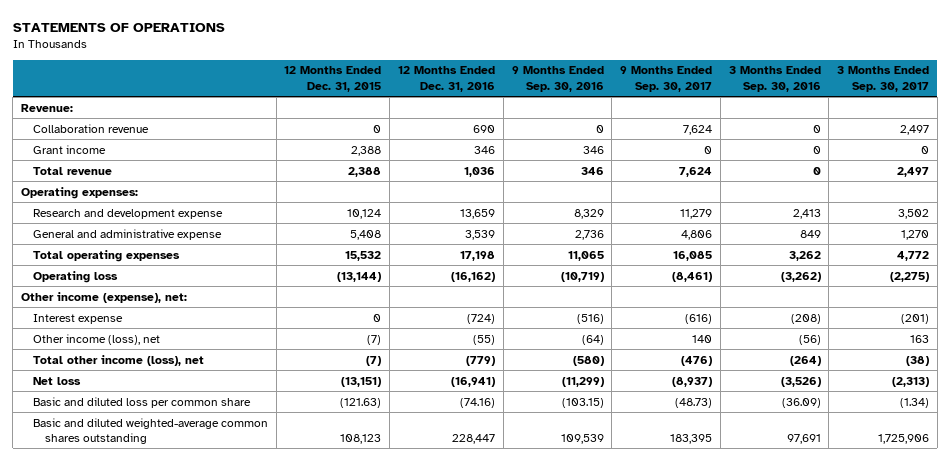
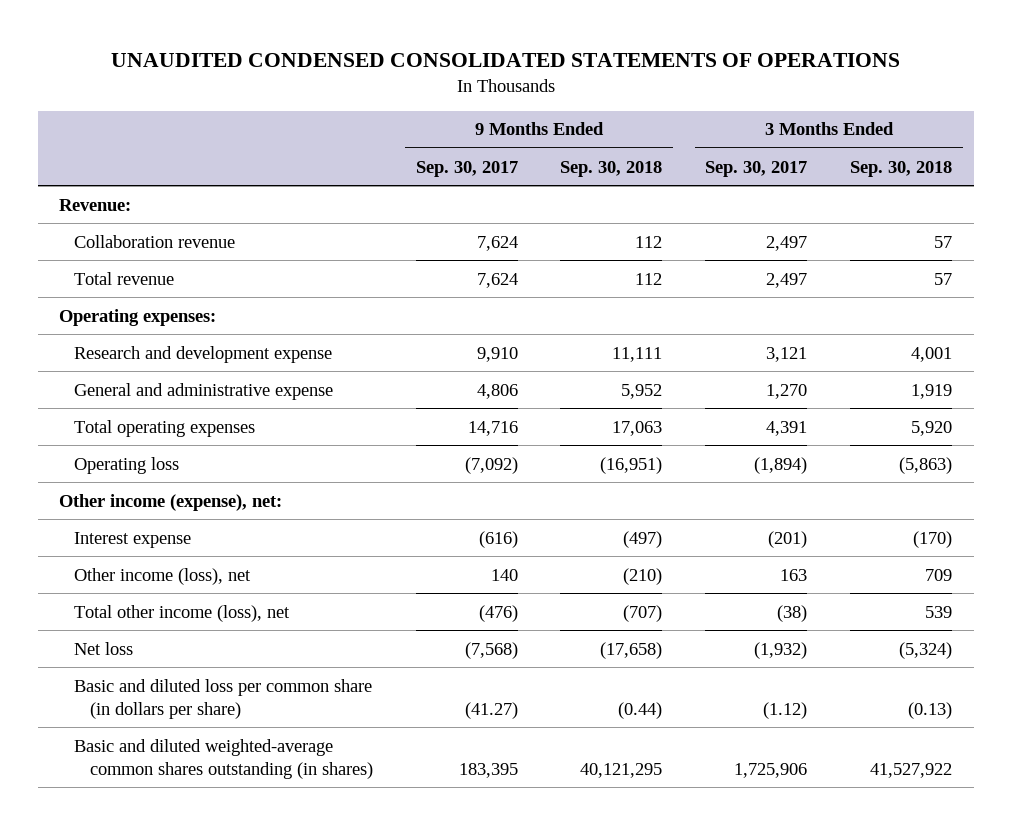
[12,22,225,32] STATEMENTS OF OPERATIONS -> [110,52,900,67] UNAUDITED CONDENSED CONSOLIDATED STATEMENTS OF OPERATIONS
[284,66,382,92] 12 Months Ended Dec. 31, 2015 -> none
[397,66,495,92] 12 Months Ended Dec. 31, 2016 -> none
[511,66,604,92] 9 Months Ended Sep. 30, 2016 -> none
[728,66,821,92] 3 Months Ended Sep. 30, 2016 -> none
none -> [560,160,663,177] Sep. 30, 2018
none -> [850,160,953,177] Sep. 30, 2018
[32,144,106,154] Grant income -> none
[680,208,713,219] 11,279 -> [476,346,518,362] 9,910
[898,208,930,219] 3,502 -> [766,346,808,362] 3,121
[673,250,713,261] 16,085 -> [467,420,518,436] 14,716
[897,250,930,261] 4,772 -> [766,420,808,436] 4,391
[672,271,713,282] (8,461) -> [464,456,518,474] (7,092)
[890,271,930,282] (2,275) -> [754,456,808,474] (1,894)
[672,376,713,387] (8,937) -> [464,641,518,659] (7,568)
[892,376,930,387] (2,313) -> [754,641,808,659] (1,932)
[32,396,251,408] Basic and diluted loss per common share -> [74,678,373,719] Basic and diluted loss per common share (in dollars per share)
[675,397,713,408] (48.73) -> [464,701,518,719] (41.27)
[900,397,930,408] (1.34) -> [763,701,808,719] (1.12)
[32,417,268,444] Basic and diluted weighted-average common shares outstanding -> [74,738,373,779] Basic and diluted weighted-average common shares outstanding (in shares)

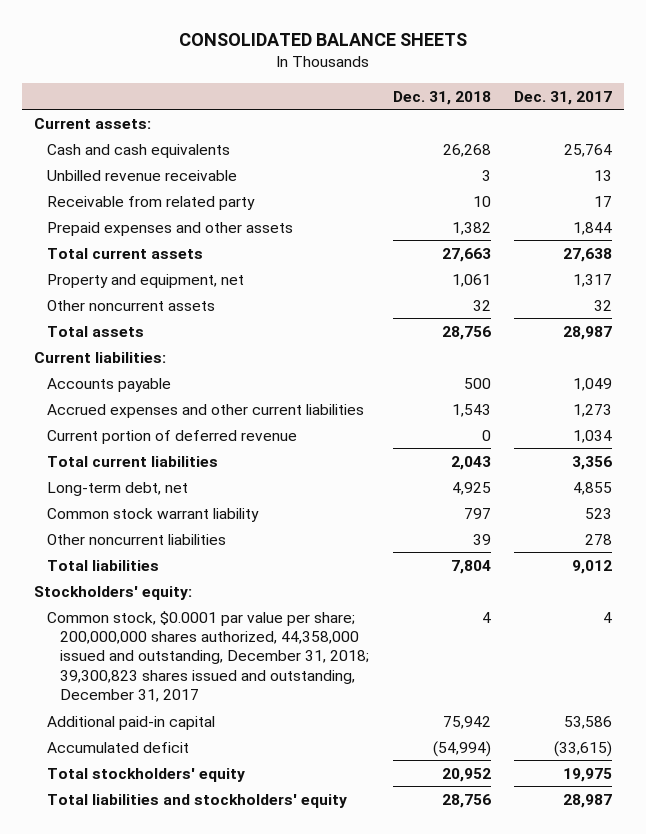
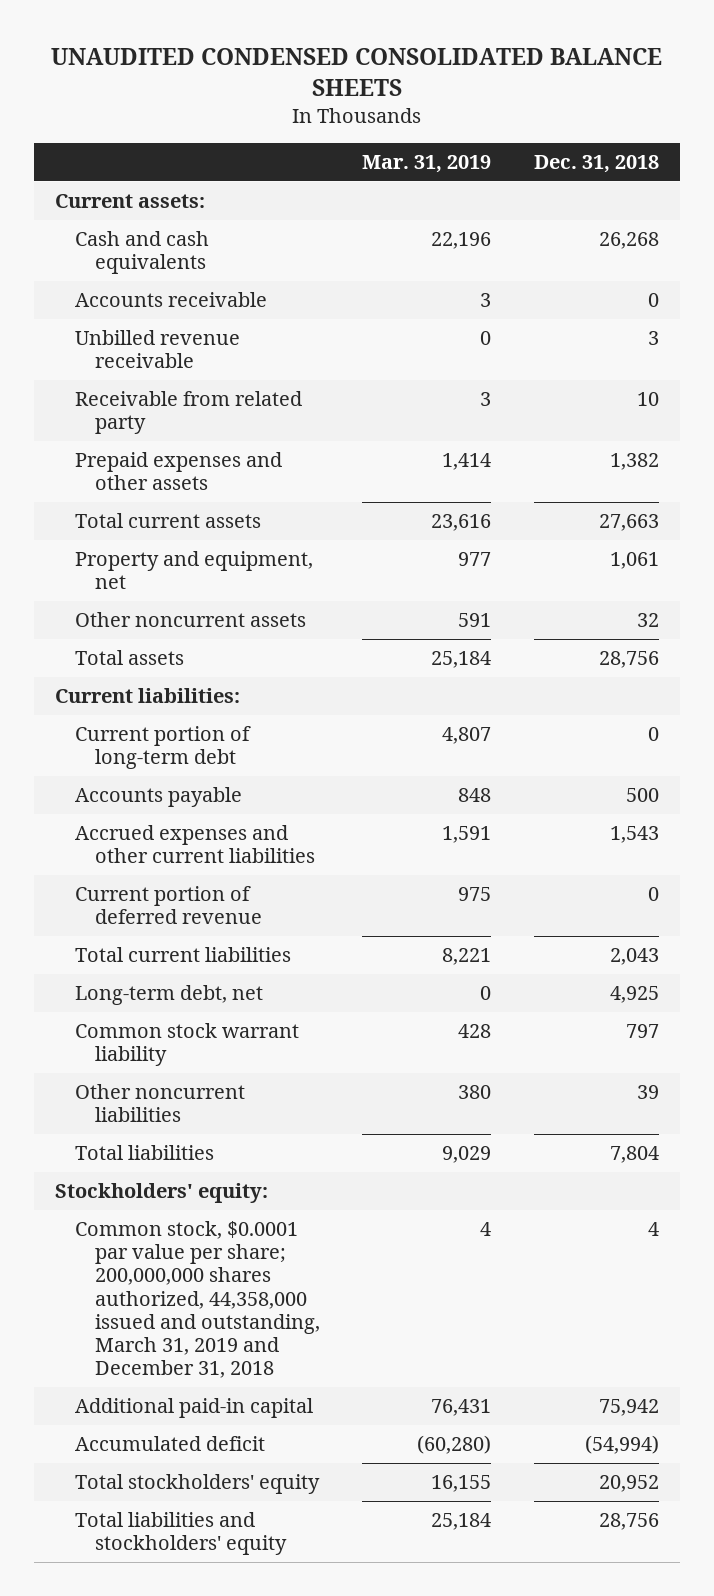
[179,33,468,47] CONSOLIDATED BALANCE SHEETS -> [51,47,663,96] UNAUDITED CONDENSED CONSOLIDATED BALANCE SHEETS
[514,90,613,105] Dec. 31, 2017 -> none
none -> [362,154,492,173] Mar. 31, 2019
none -> [75,292,268,308] Accounts receivable
none -> [75,726,252,770] Current portion of long-term debt
[46,610,369,703] Common stock, $0.0001 par value per share; 200,000,000 shares authorized, 44,358,000 issued and outstanding, December 31, 2018; 39,300,823 shares issued and outstanding, December 31, 2017 -> [75,1221,320,1379] Common stock, $0.0001 par value per share; 200,000,000 shares authorized, 44,358,000 issued and outstanding, March 31, 2019 and December 31, 2018

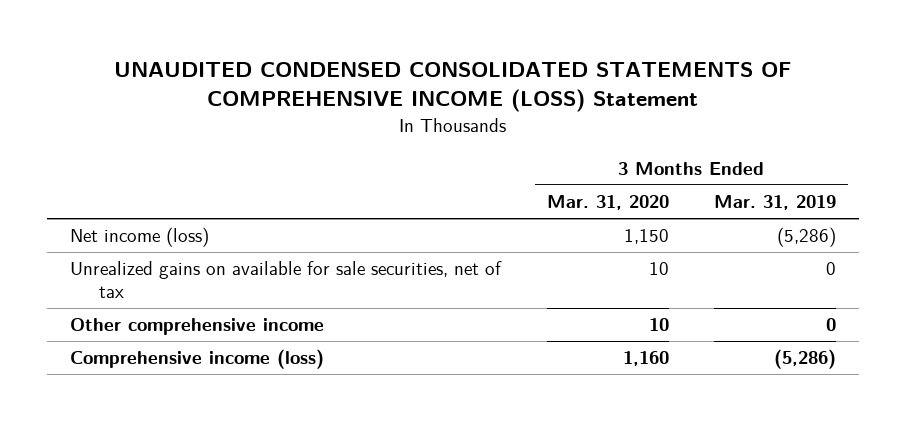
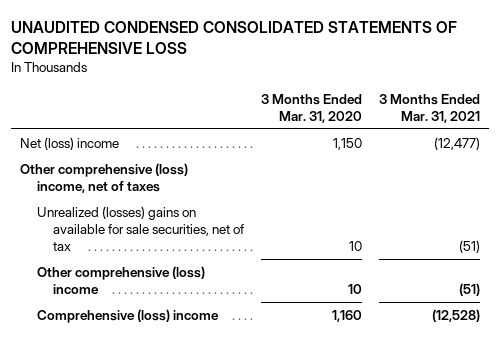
[114,61,792,113] UNAUDITED CONDENSED CONSOLIDATED STATEMENTS OF COMPREHENSIVE INCOME (LOSS) Statement -> [11,20,458,54] UNAUDITED CONDENSED CONSOLIDATED STATEMENTS OF COMPREHENSIVE LOSS
[714,195,837,211] Mar. 31, 2019 -> none
none -> [379,93,481,123] 3 Months Ended Mar. 31, 2021
[70,227,210,248] Net income (loss) -> [19,136,119,150] Net (loss) income
none -> [19,162,188,193] Other comprehensive (loss) income, net of taxes
[70,261,503,299] Unrealized gains on available for sale securities, net of tax -> [36,205,245,252] Unrealized (losses) gains on available for sale securities, net of tax
[70,318,325,336] Other comprehensive income -> [36,265,205,294] Other comprehensive (loss) income
[70,349,325,370] Comprehensive income (loss) -> [36,308,219,323] Comprehensive (loss) income

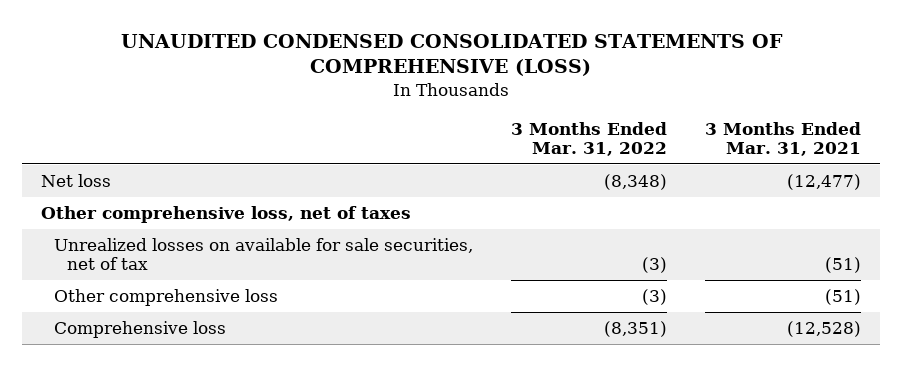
[11,20,458,54] UNAUDITED CONDENSED CONSOLIDATED STATEMENTS OF COMPREHENSIVE LOSS -> [120,33,783,77] UNAUDITED CONDENSED CONSOLIDATED STATEMENTS OF COMPREHENSIVE (LOSS)
[261,93,363,123] 3 Months Ended Mar. 31, 2020 -> none
none -> [510,121,667,157] 3 Months Ended Mar. 31, 2022
[19,136,119,150] Net (loss) income -> [40,174,111,188] Net loss
[19,162,188,193] Other comprehensive (loss) income, net of taxes -> [40,206,411,224] Other comprehensive loss, net of taxes
[36,205,245,252] Unrealized (losses) gains on available for sale securities, net of tax -> [53,238,473,271] Unrealized losses on available for sale securities, net of tax
[36,265,205,294] Other comprehensive (loss) income -> [53,289,278,307] Other comprehensive loss
[36,308,219,323] Comprehensive (loss) income -> [53,321,226,339] Comprehensive loss

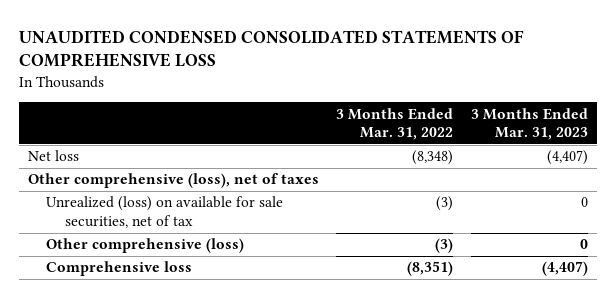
[120,33,783,77] UNAUDITED CONDENSED CONSOLIDATED STATEMENTS OF COMPREHENSIVE (LOSS) -> [18,29,524,68] UNAUDITED CONDENSED CONSOLIDATED STATEMENTS OF COMPREHENSIVE LOSS
[704,121,861,157] 3 Months Ended Mar. 31, 2021 -> none
none -> [471,107,589,141] 3 Months Ended Mar. 31, 2023
[40,206,411,224] Other comprehensive loss, net of taxes -> [27,173,319,189] Other comprehensive (loss), net of taxes
[53,238,473,271] Unrealized losses on available for sale securities, net of tax -> [46,196,284,229] Unrealized (loss) on available for sale securities, net of tax
[53,289,278,307] Other comprehensive loss -> [46,238,245,254] Other comprehensive (loss)

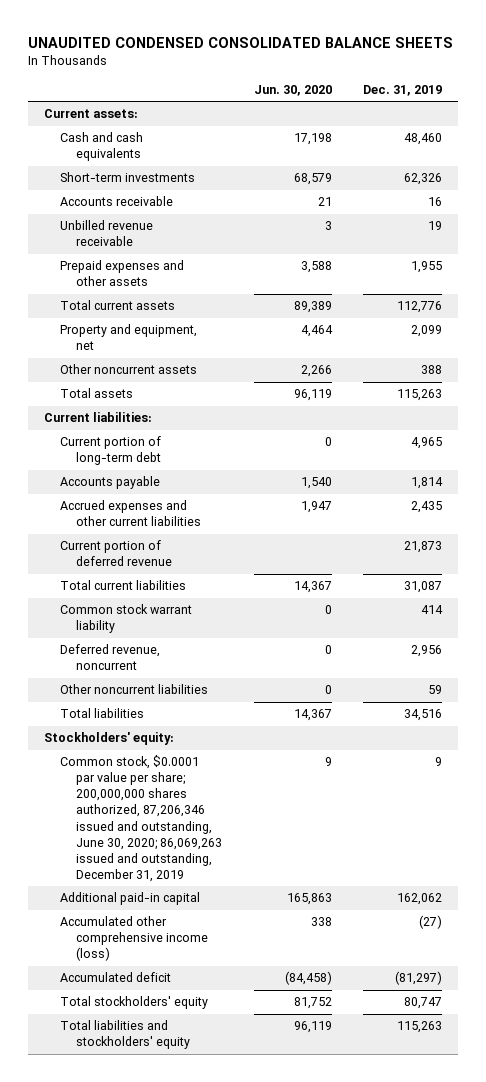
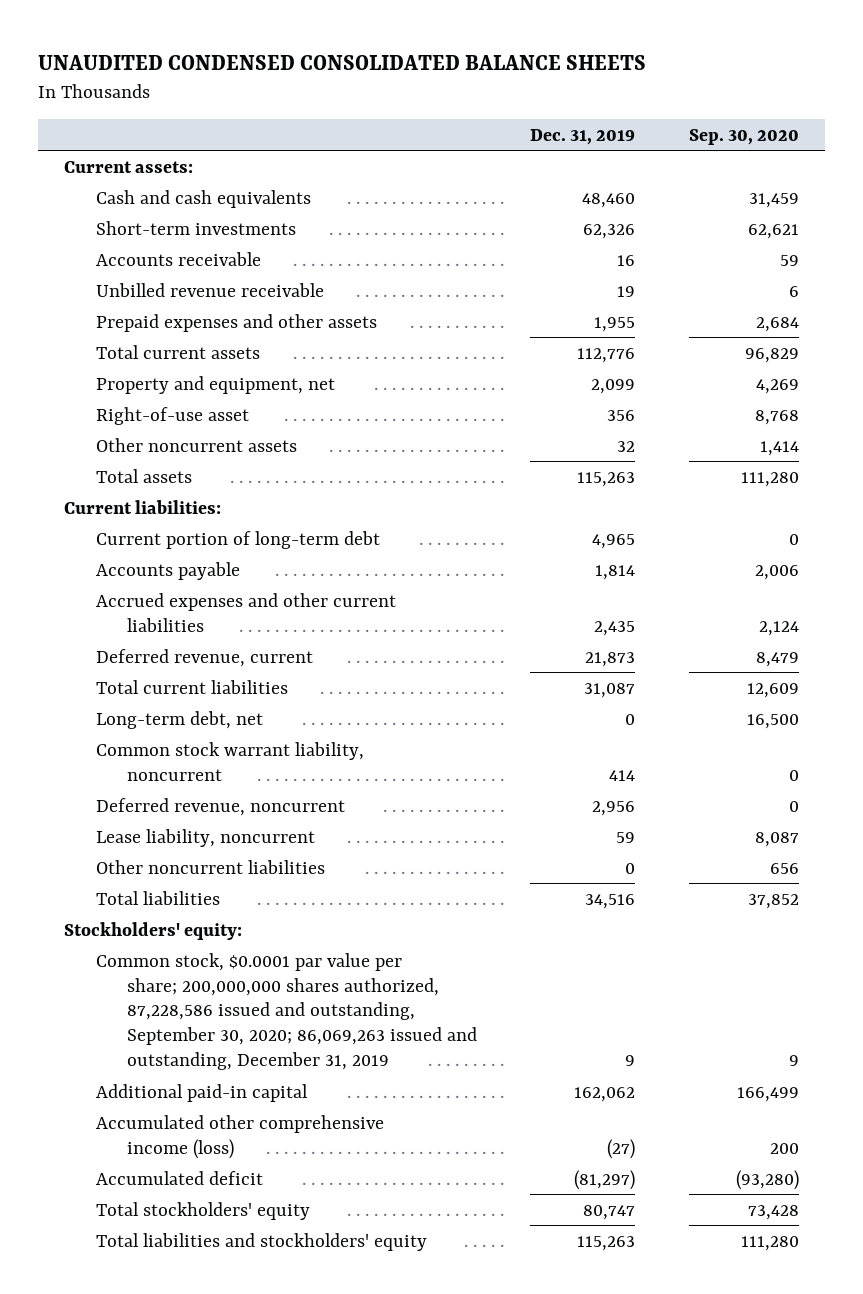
[253,85,332,97] Jun. 30, 2020 -> none
none -> [688,128,799,145] Sep. 30, 2020
none -> [95,406,249,425] Right-of-use asset
[420,365,442,375] 388 -> [617,440,636,452] 32
[60,540,173,567] Current portion of deferred revenue -> [95,648,313,667] Deferred revenue, current
none -> [95,710,263,729] Long-term debt, net
[60,604,193,634] Common stock warrant liability -> [95,741,364,781] Common stock warrant liability, noncurrent
none -> [95,828,315,847] Lease liability, noncurrent
[427,685,442,695] 59 -> [625,862,636,874] 0
[60,755,223,882] Common stock, $0.0001 par value per share; 200,000,000 shares authorized, 87,206,346 issued and outstanding, June 30, 2020; 86,069,263 issued and outstanding, December 31, 2019 -> [95,952,478,1071] Common stock, $0.0001 par value per share; 200,000,000 shares authorized, 87,228,586 issued and outstanding, September 30, 2020; 86,069,263 issued and outstanding, December 31, 2019

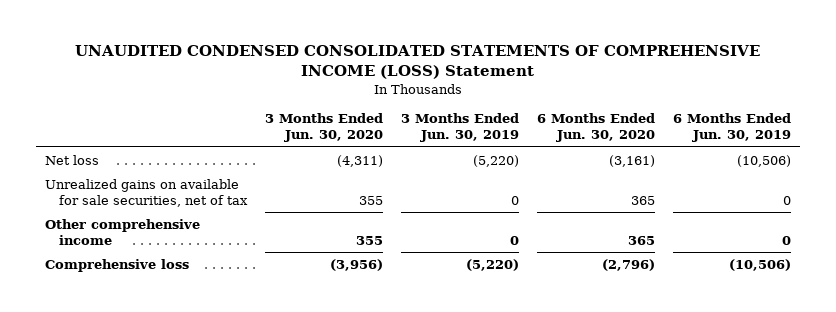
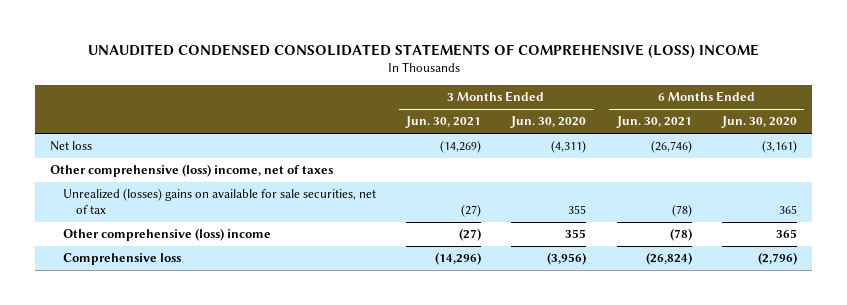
[75,45,761,80] UNAUDITED CONDENSED CONSOLIDATED STATEMENTS OF COMPREHENSIVE INCOME (LOSS) Statement -> [87,44,759,59] UNAUDITED CONDENSED CONSOLIDATED STATEMENTS OF COMPREHENSIVE (LOSS) INCOME
[401,113,520,143] 3 Months Ended Jun. 30, 2019 -> none
[673,113,792,143] 6 Months Ended Jun. 30, 2019 -> none
none -> [405,116,482,129] Jun. 30, 2021
none -> [615,116,692,129] Jun. 30, 2021
none -> [50,164,334,178] Other comprehensive (loss) income, net of taxes
[45,178,249,208] Unrealized gains on available for sale securities, net of tax -> [63,188,377,214] Unrealized (losses) gains on available for sale securities, net of tax
[45,218,201,246] Other comprehensive income -> [63,228,272,242] Other comprehensive (loss) income

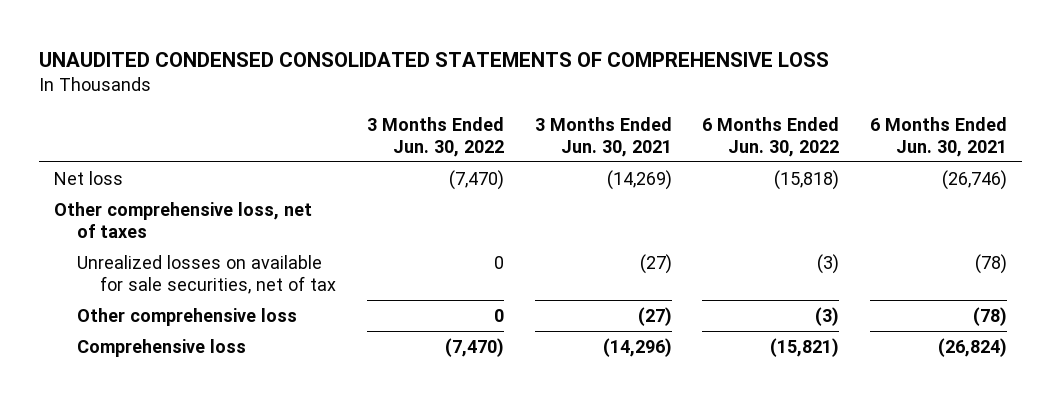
[87,44,759,59] UNAUDITED CONDENSED CONSOLIDATED STATEMENTS OF COMPREHENSIVE (LOSS) INCOME -> [38,51,829,67] UNAUDITED CONDENSED CONSOLIDATED STATEMENTS OF COMPREHENSIVE LOSS
[510,116,587,129] Jun. 30, 2020 -> none
[720,116,797,129] Jun. 30, 2020 -> none
none -> [367,116,505,157] 3 Months Ended Jun. 30, 2022
none -> [702,116,840,157] 6 Months Ended Jun. 30, 2022
[50,164,334,178] Other comprehensive (loss) income, net of taxes -> [54,201,313,239] Other comprehensive loss, net of taxes
[63,188,377,214] Unrealized (losses) gains on available for sale securities, net of tax -> [77,254,337,295] Unrealized losses on available for sale securities, net of tax
[63,228,272,242] Other comprehensive (loss) income -> [77,307,298,326] Other comprehensive loss

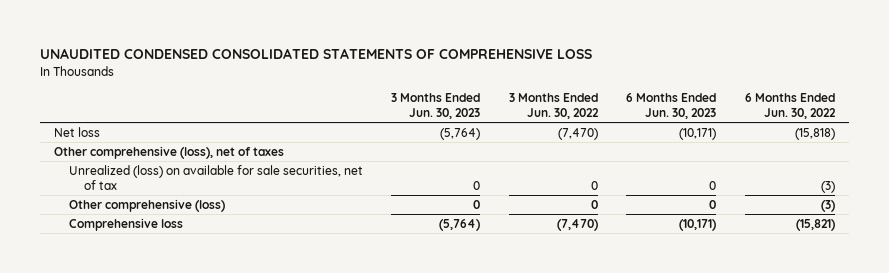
[534,116,672,157] 3 Months Ended Jun. 30, 2021 -> none
[870,116,1008,157] 6 Months Ended Jun. 30, 2021 -> none
none -> [391,92,481,120] 3 Months Ended Jun. 30, 2023
none -> [626,92,717,120] 6 Months Ended Jun. 30, 2023
[54,201,313,239] Other comprehensive loss, net of taxes -> [54,145,285,159] Other comprehensive (loss), net of taxes
[77,254,337,295] Unrealized losses on available for sale securities, net of tax -> [69,164,364,191] Unrealized (loss) on available for sale securities, net of tax
[77,307,298,326] Other comprehensive loss -> [69,198,226,212] Other comprehensive (loss)

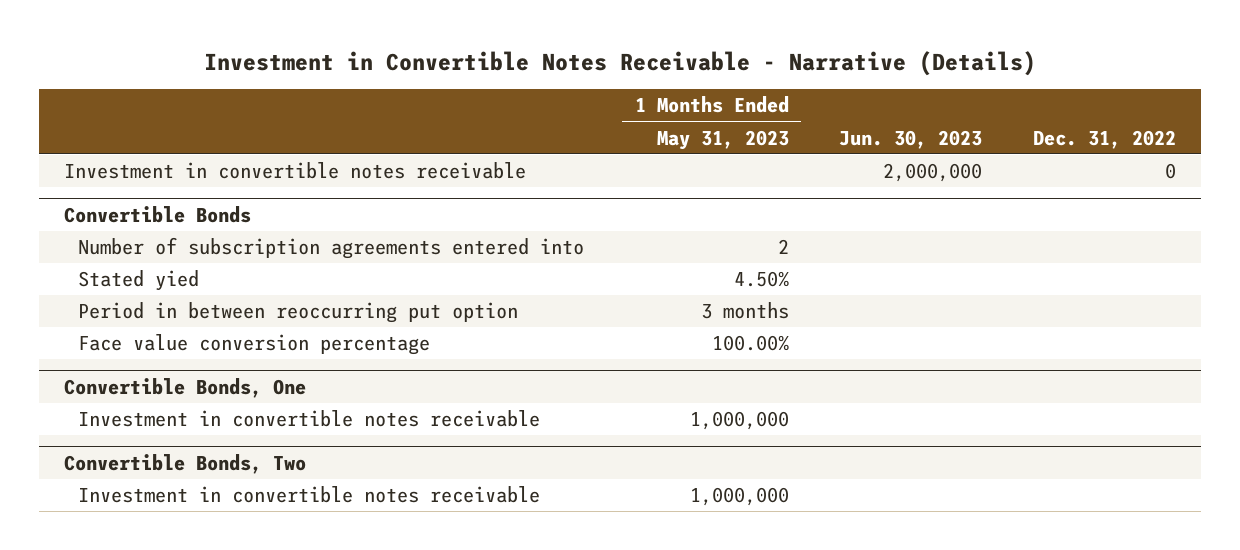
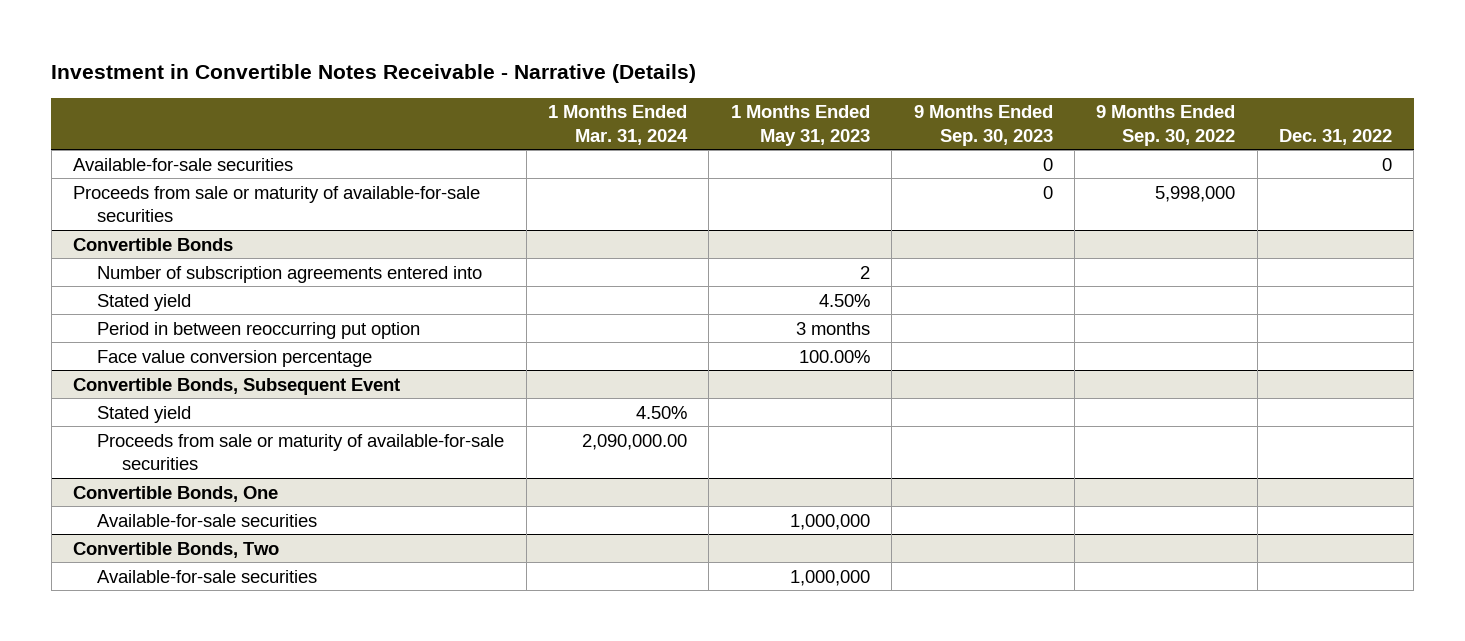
[839,129,983,149] Jun. 30, 2023 -> none
none -> [548,105,689,145] 1 Months Ended Mar. 31, 2024
none -> [913,105,1053,146] 9 Months Ended Sep. 30, 2023
none -> [1096,105,1236,146] 9 Months Ended Sep. 30, 2022
[63,162,526,180] Investment in convertible notes receivable -> [72,157,293,171] Available-for-sale securities
none -> [72,185,480,222] Proceeds from sale or maturity of available-for-sale securities
[78,270,200,292] Stated yied -> [97,293,192,311] Stated yield
none -> [72,377,400,395] Convertible Bonds, Subsequent Event
none -> [97,405,192,423] Stated yield
none -> [97,433,505,470] Proceeds from sale or maturity of available-for-sale securities
[78,410,541,428] Investment in convertible notes receivable -> [97,513,318,527] Available-for-sale securities
[78,486,541,504] Investment in convertible notes receivable -> [97,569,318,583] Available-for-sale securities

